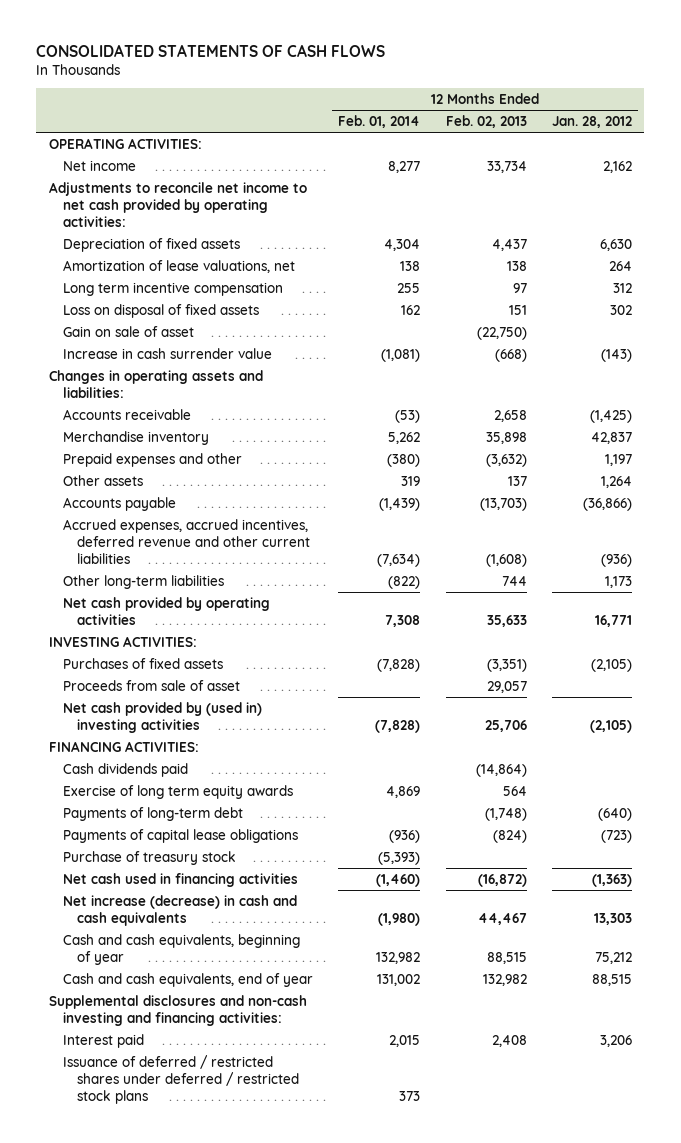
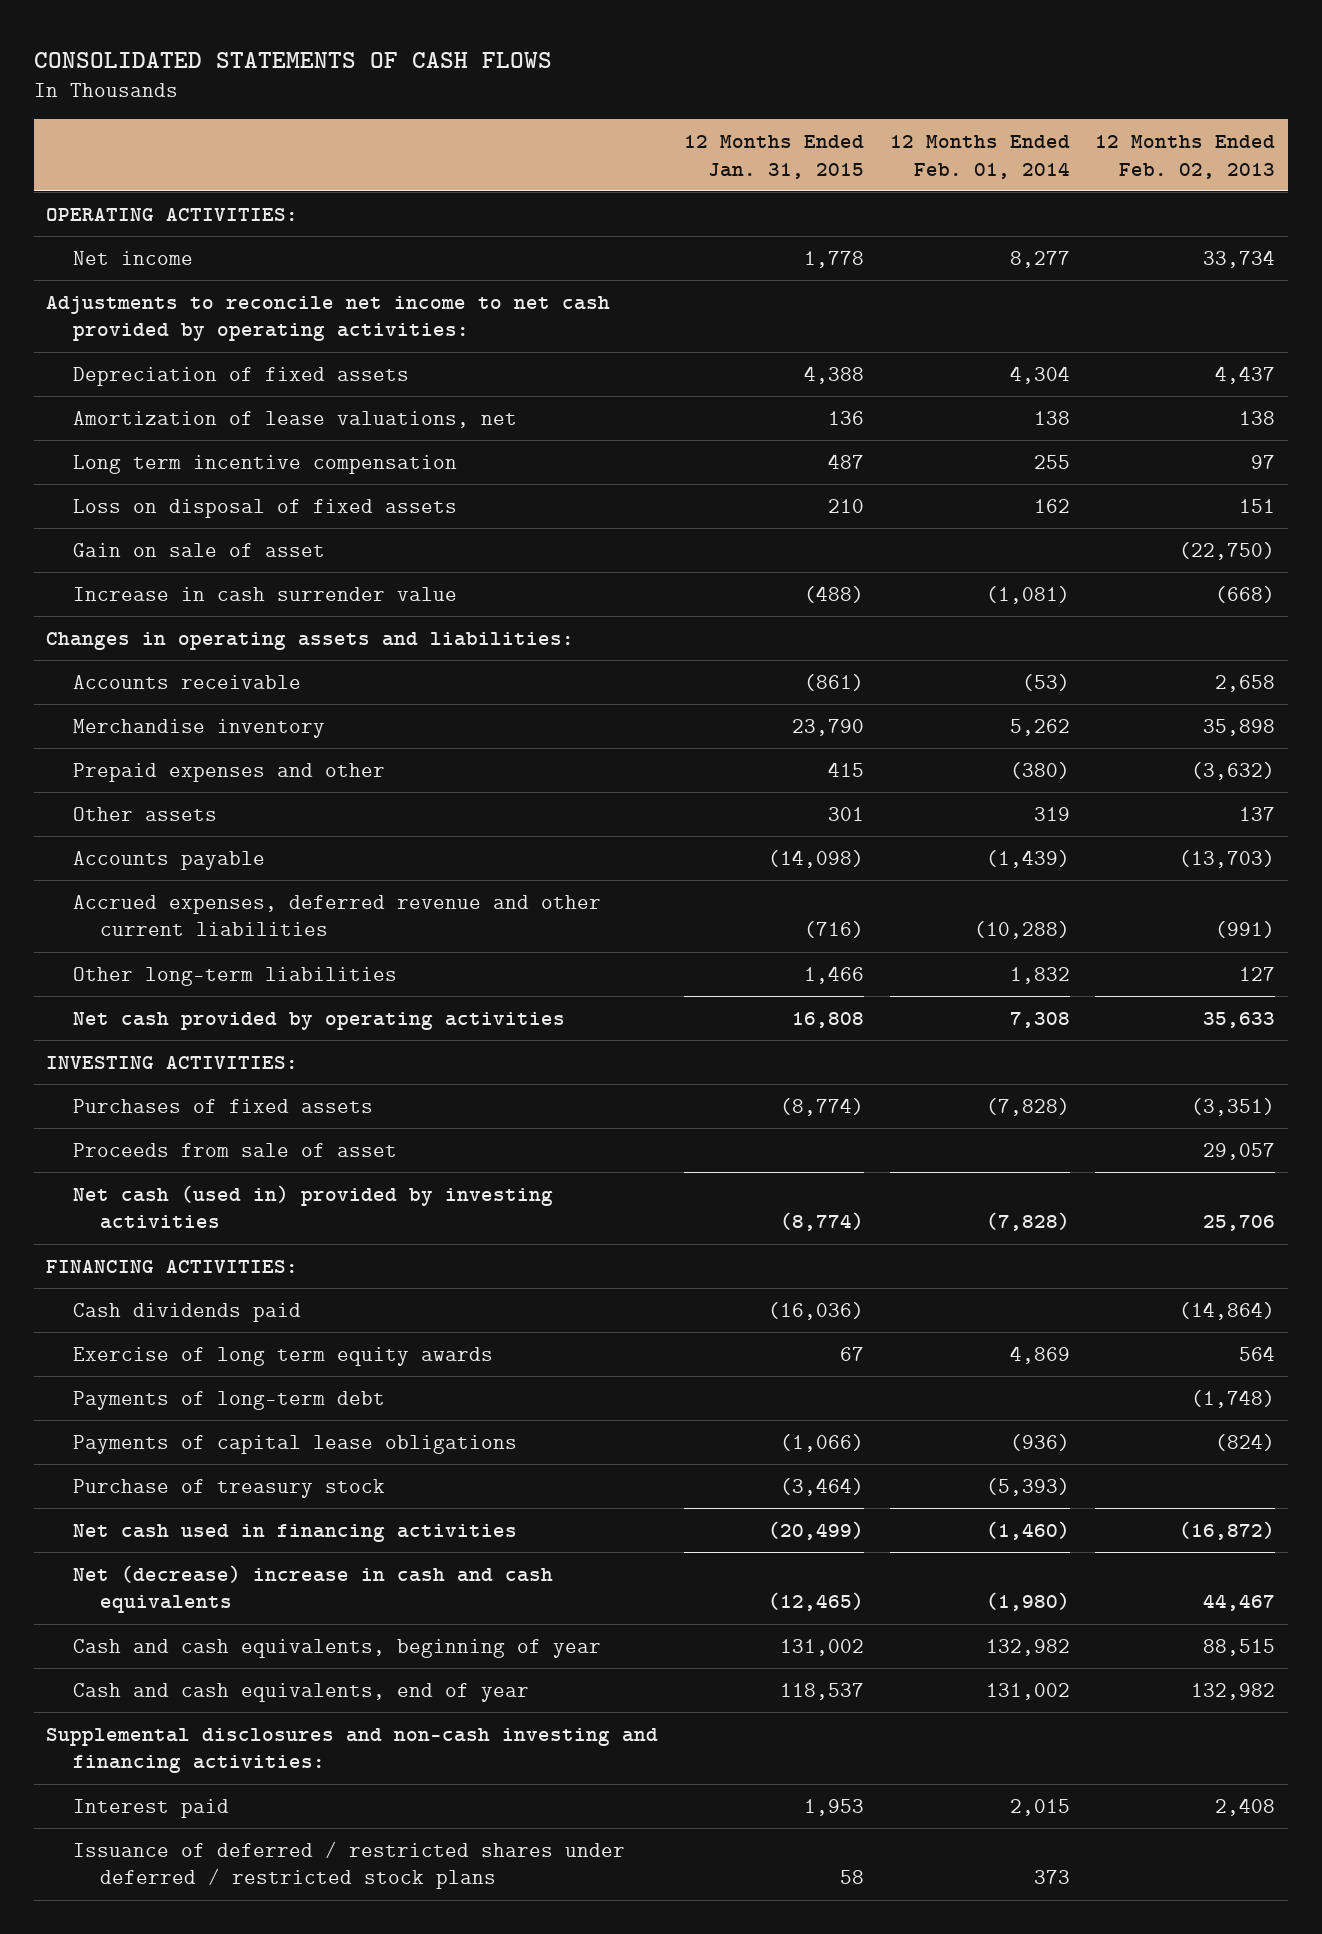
[551,115,632,128] Jan. 28, 2012 -> none
none -> [684,135,865,179] 12 Months Ended Jan. 31, 2015
[63,518,311,564] Accrued expenses, accrued incentives, deferred revenue and other current liabilities -> [73,894,602,937] Accrued expenses, deferred revenue and other current liabilities
[377,553,421,567] (7,634) -> [973,921,1070,940] (10,288)
[485,553,527,567] (1,608) -> [1215,921,1276,939] (991)
[388,575,421,589] (822) -> [1009,966,1070,984] 1,832
[501,575,527,586] 744 -> [1239,966,1276,981] 127
[63,701,263,733] Net cash provided by (used in) investing activities -> [73,1184,554,1230] Net cash (used in) provided by investing activities
[63,894,298,926] Net increase (decrease) in cash and cash equivalents -> [73,1564,554,1614] Net (decrease) increase in cash and cash equivalents

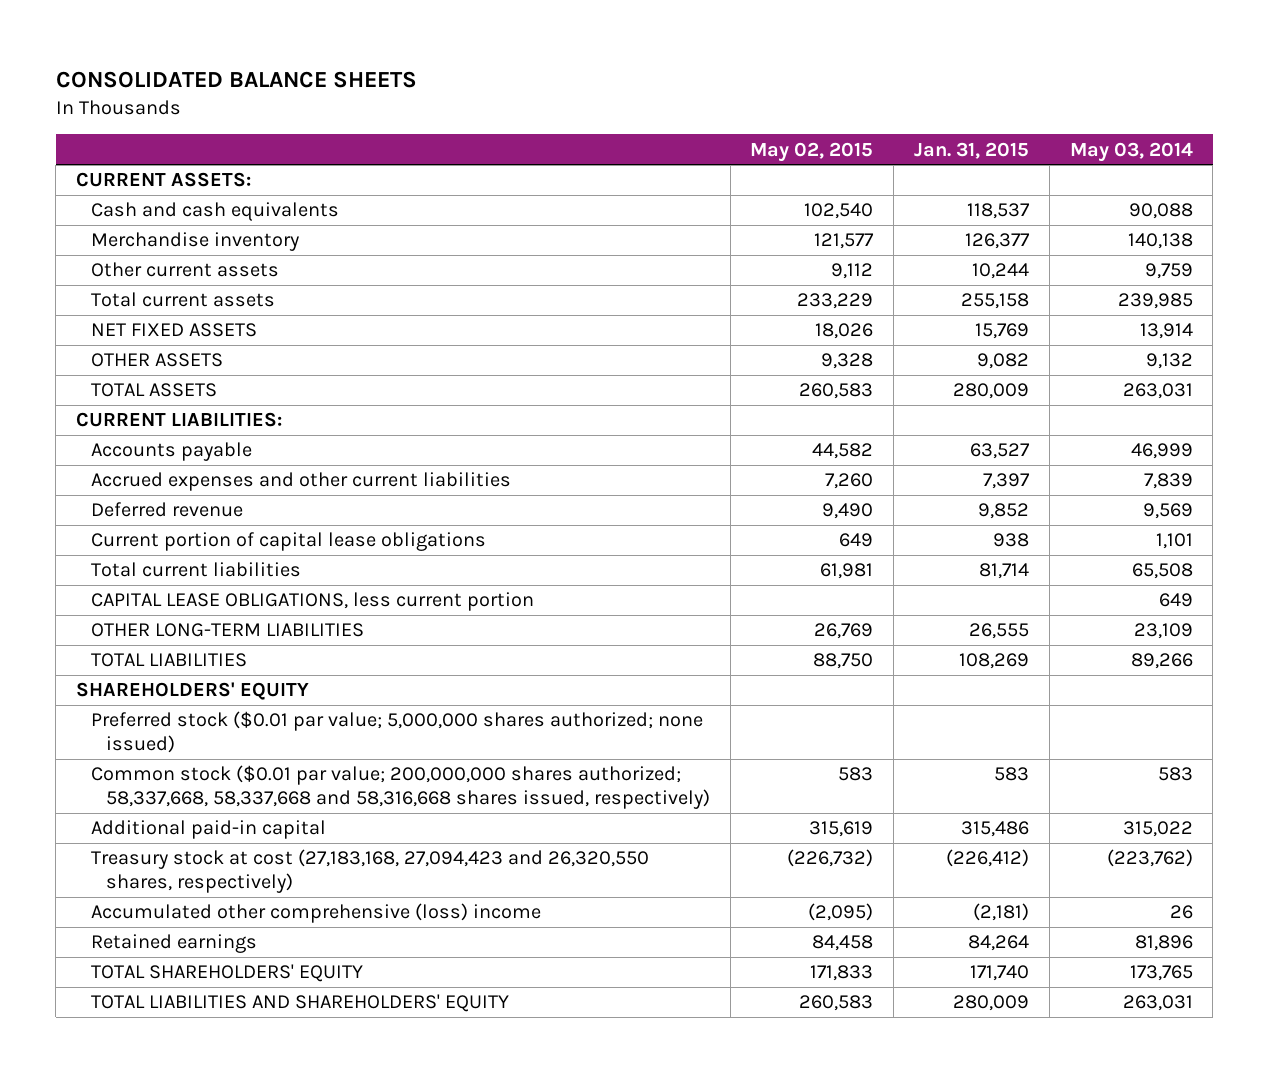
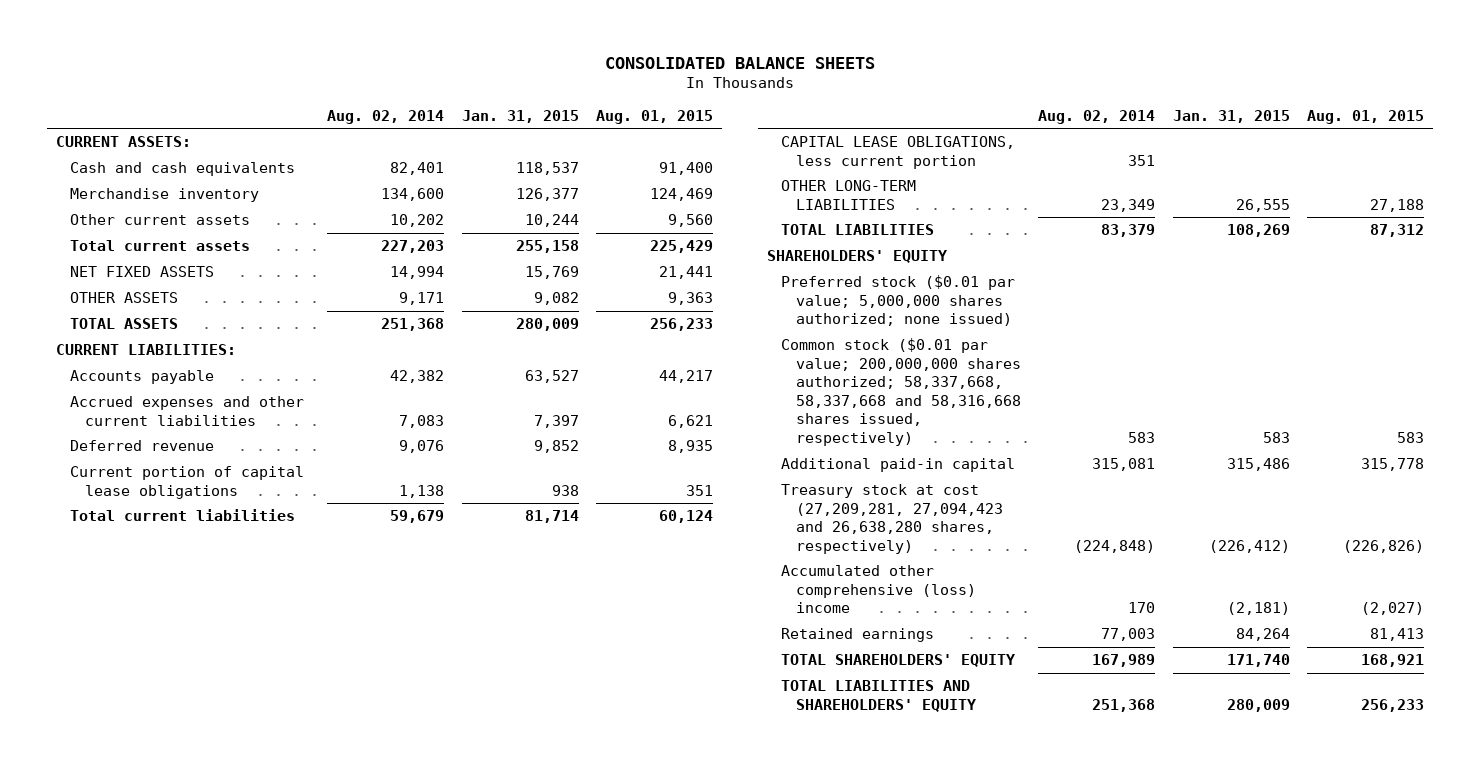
[750,141,874,162] May 02, 2015 -> none
[1069,141,1193,162] May 03, 2014 -> none
none -> [327,109,445,124] Aug. 02, 2014
none -> [596,109,714,124] Aug. 01, 2015
[91,849,650,894] Treasury stock at cost (27,183,168, 27,094,423 and 26,320,550 shares, respectively) -> [781,484,1003,554] Treasury stock at cost (27,209,281, 27,094,423 and 26,638,280 shares, respectively)

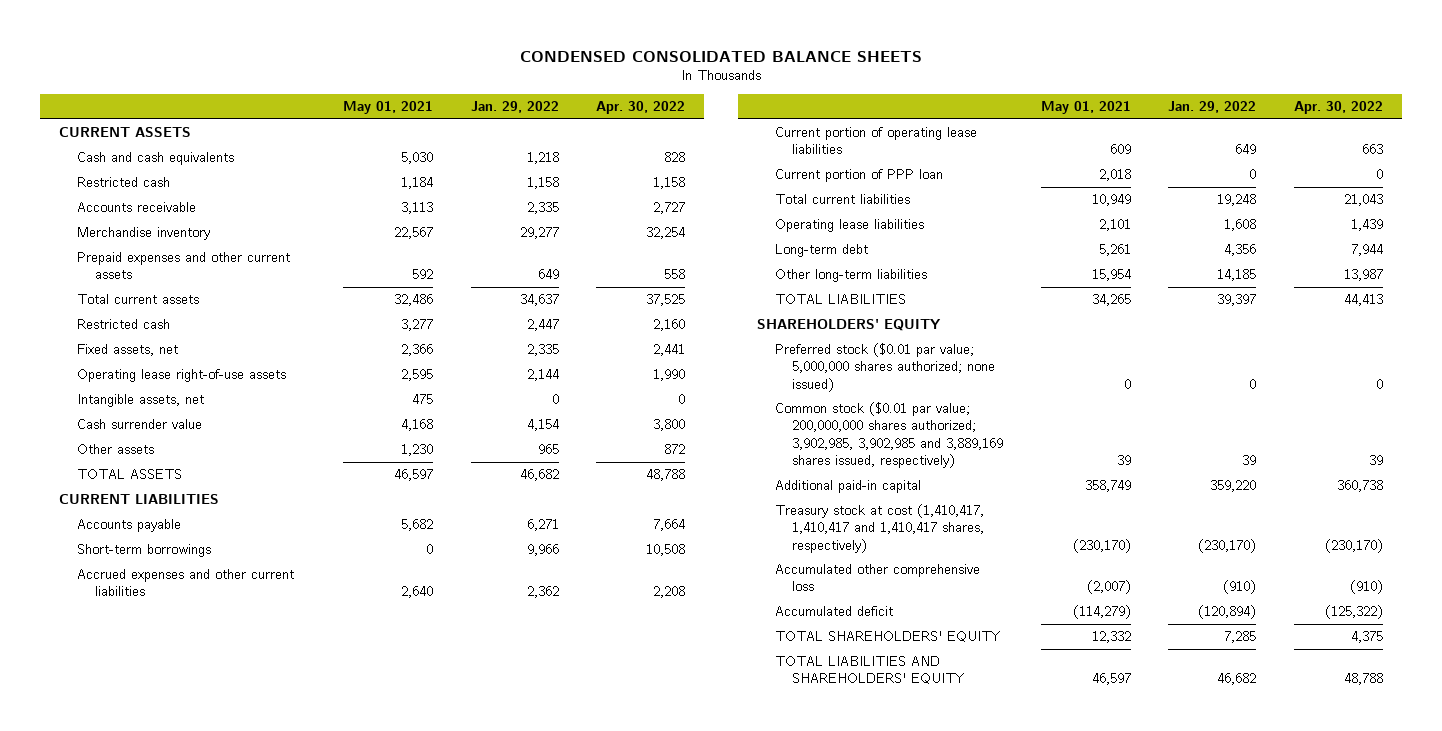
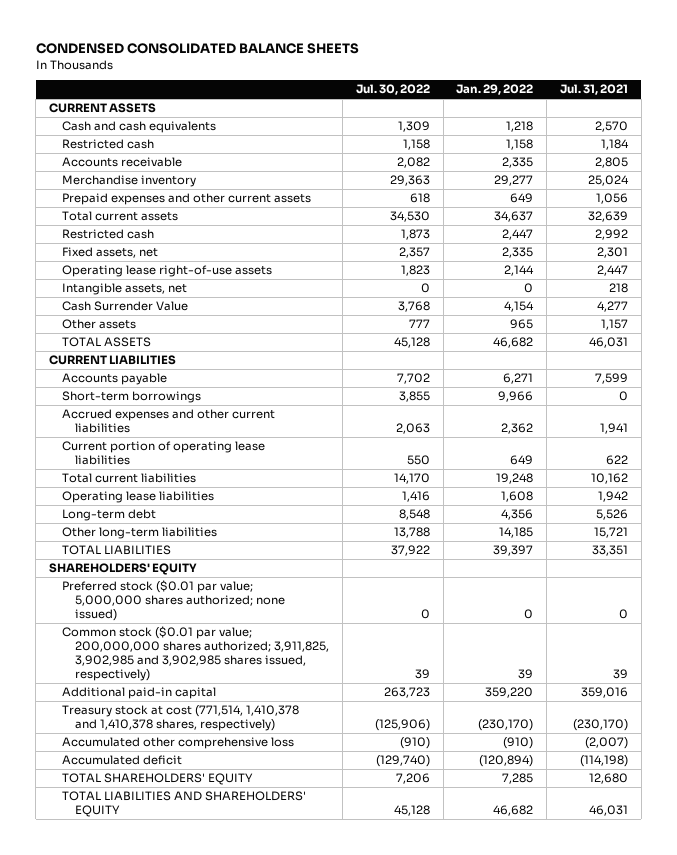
[343,101,434,115] May 01, 2021 -> none
[596,101,686,115] Apr. 30, 2022 -> none
none -> [355,84,430,96] Jul. 30, 2022
none -> [559,84,628,96] Jul. 31, 2021
[76,419,202,430] Cash surrender value -> [62,301,189,312] Cash Surrender Value
[774,169,943,183] Current portion of PPP loan -> none
[774,402,1004,469] Common stock ($0.01 par value; 200,000,000 shares authorized; 3,902,985, 3,902,985 and 3,889,169 shares issued, respectively) -> [62,626,330,682] Common stock ($0.01 par value; 200,000,000 shares authorized; 3,911,825, 3,902,985 and 3,902,985 shares issued, respectively)
[774,504,985,553] Treasury stock at cost (1,410,417, 1,410,417 and 1,410,417 shares, respectively) -> [62,705,300,732] Treasury stock at cost (771,514, 1,410,378 and 1,410,378 shares, respectively)

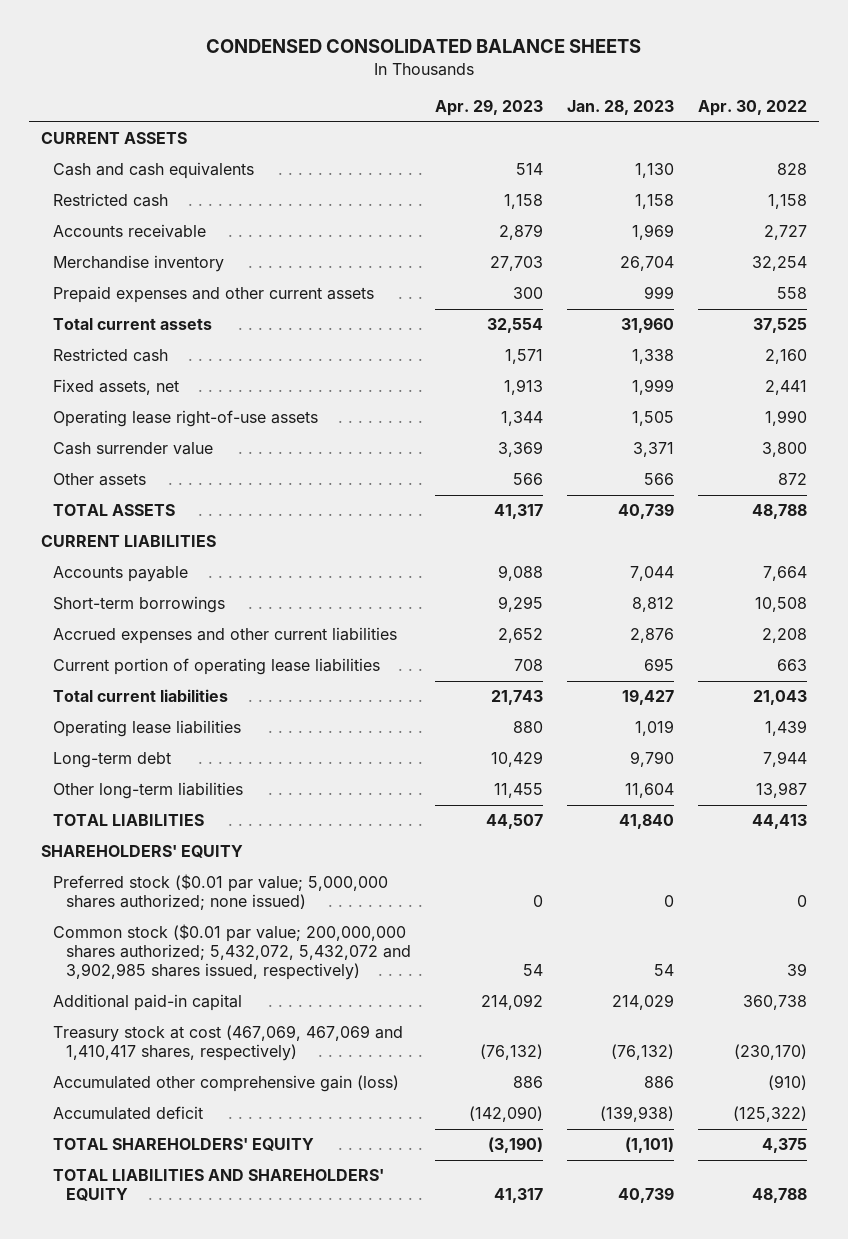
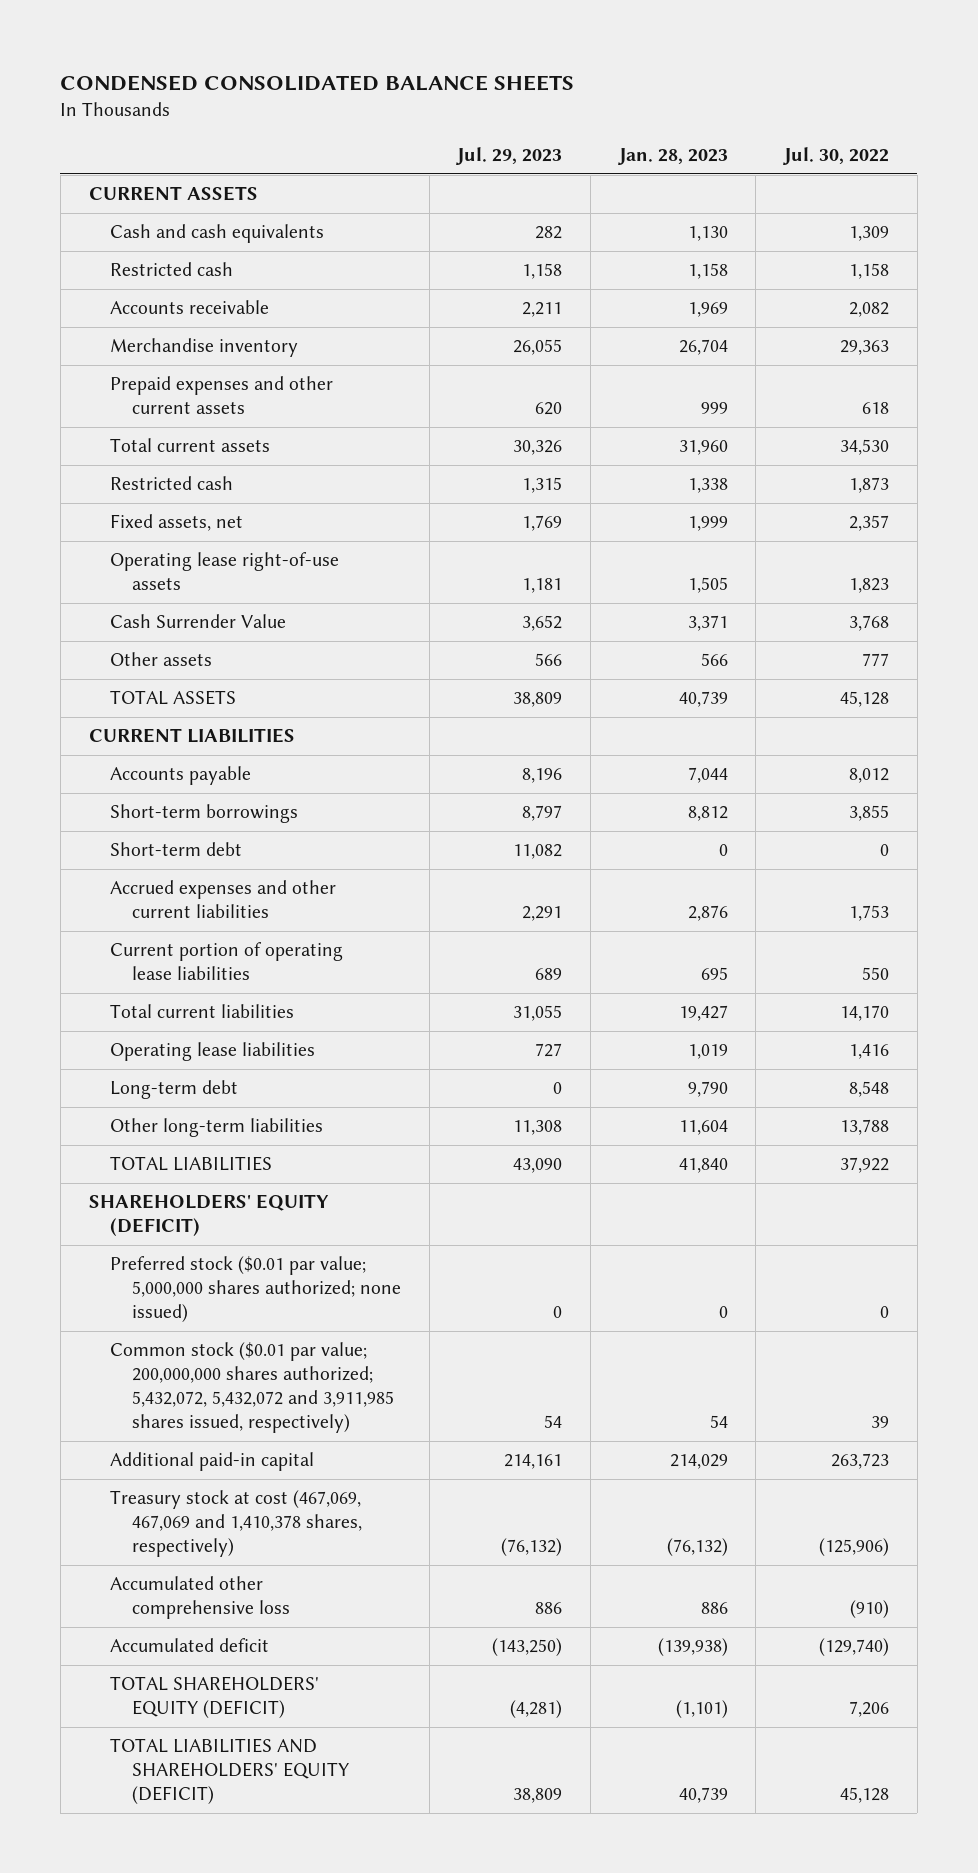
[434,99,543,117] Apr. 29, 2023 -> none
[698,100,808,117] Apr. 30, 2022 -> none
none -> [456,147,563,166] Jul. 29, 2023
none -> [783,147,890,166] Jul. 30, 2022
[53,442,214,456] Cash surrender value -> [110,614,287,629] Cash Surrender Value
none -> [110,842,243,857] Short-term debt
[40,845,243,859] SHAREHOLDERS' EQUITY -> [88,1194,329,1237] SHAREHOLDERS' EQUITY (DEFICIT)
[53,924,411,981] Common stock ($0.01 par value; 200,000,000 shares authorized; 5,432,072, 5,432,072 and 3,902,985 shares issued, respectively) -> [110,1342,394,1434] Common stock ($0.01 par value; 200,000,000 shares authorized; 5,432,072, 5,432,072 and 3,911,985 shares issued, respectively)
[53,1025,404,1062] Treasury stock at cost (467,069, 467,069 and 1,410,417 shares, respectively) -> [110,1490,362,1558] Treasury stock at cost (467,069, 467,069 and 1,410,378 shares, respectively)
[53,1075,400,1093] Accumulated other comprehensive gain (loss) -> [110,1576,290,1620] Accumulated other comprehensive loss
[53,1138,315,1152] TOTAL SHAREHOLDERS' EQUITY -> [110,1676,320,1719] TOTAL SHAREHOLDERS' EQUITY (DEFICIT)
[53,1169,385,1202] TOTAL LIABILITIES AND SHAREHOLDERS' EQUITY -> [110,1738,349,1805] TOTAL LIABILITIES AND SHAREHOLDERS' EQUITY (DEFICIT)

